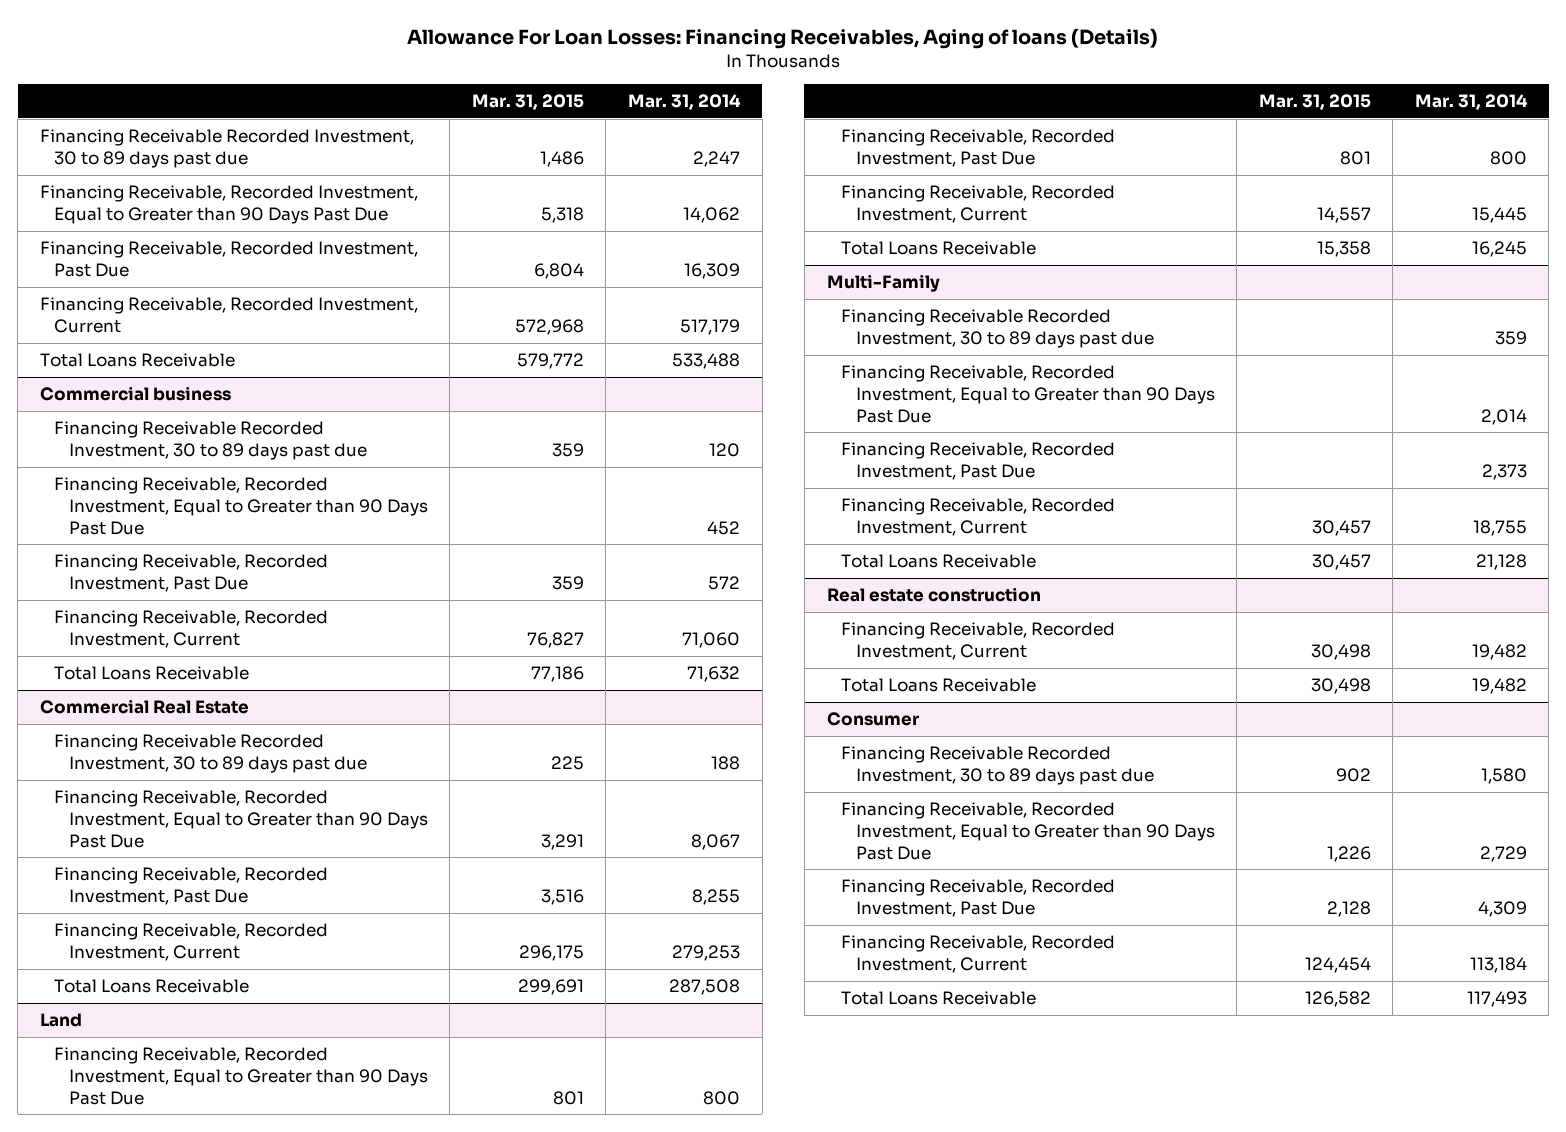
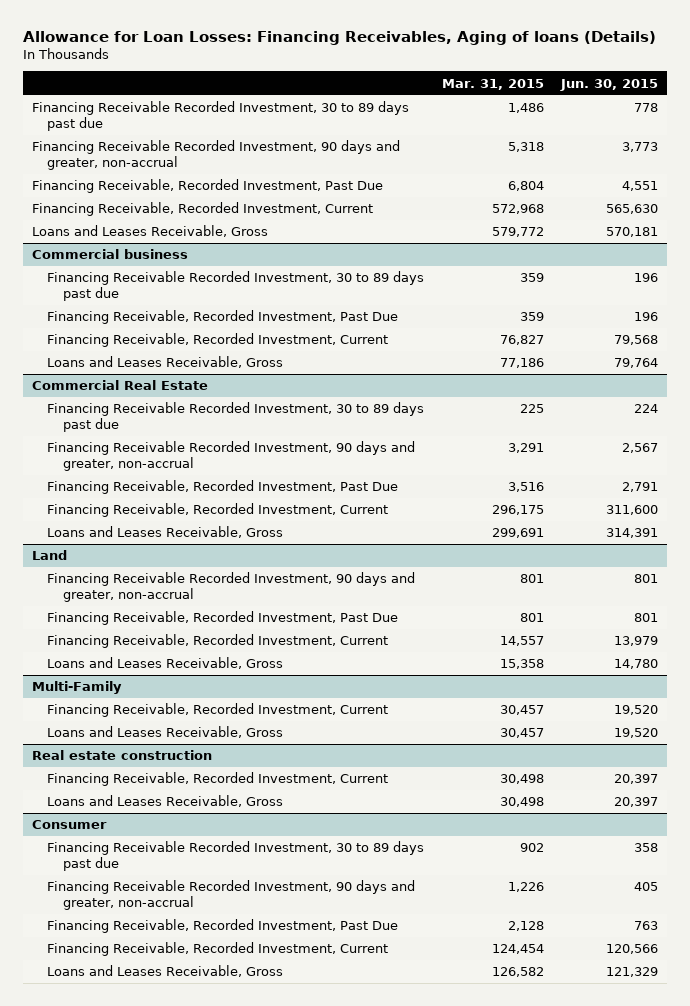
[407,28,1159,50] Allowance For Loan Losses: Financing Receivables, Aging of loans (Details) -> [22,31,656,46] Allowance for Loan Losses: Financing Receivables, Aging of loans (Details)
[627,94,741,111] Mar. 31, 2014 -> none
none -> [560,78,659,91] Jun. 30, 2015
[39,185,418,224] Financing Receivable, Recorded Investment, Equal to Greater than 90 Days Past Due -> [31,140,400,170] Financing Receivable Recorded Investment, 90 days and greater, non-accrual
[39,353,235,368] Total Loans Receivable -> [31,225,268,238] Loans and Leases Receivable, Gross
[54,477,428,535] Financing Receivable, Recorded Investment, Equal to Greater than 90 Days Past Due -> none
[54,666,250,681] Total Loans Receivable -> [47,356,284,369] Loans and Leases Receivable, Gross
[54,790,428,848] Financing Receivable, Recorded Investment, Equal to Greater than 90 Days Past Due -> [47,441,416,471] Financing Receivable Recorded Investment, 90 days and greater, non-accrual
[54,979,250,994] Total Loans Receivable -> [47,526,284,539] Loans and Leases Receivable, Gross
[54,1047,428,1105] Financing Receivable, Recorded Investment, Equal to Greater than 90 Days Past Due -> none
none -> [47,572,416,602] Financing Receivable Recorded Investment, 90 days and greater, non-accrual
[841,241,1037,256] Total Loans Receivable -> [47,657,284,670] Loans and Leases Receivable, Gross
[841,309,1154,348] Financing Receivable Recorded Investment, 30 to 89 days past due -> none
[841,365,1215,423] Financing Receivable, Recorded Investment, Equal to Greater than 90 Days Past Due -> none
[841,442,1116,480] Financing Receivable, Recorded Investment, Past Due -> none
[841,554,1037,569] Total Loans Receivable -> [47,726,284,739] Loans and Leases Receivable, Gross
[841,678,1037,693] Total Loans Receivable -> [47,795,284,808] Loans and Leases Receivable, Gross
[841,802,1215,860] Financing Receivable, Recorded Investment, Equal to Greater than 90 Days Past Due -> [47,880,416,910] Financing Receivable Recorded Investment, 90 days and greater, non-accrual
[841,991,1037,1006] Total Loans Receivable -> [47,965,284,978] Loans and Leases Receivable, Gross

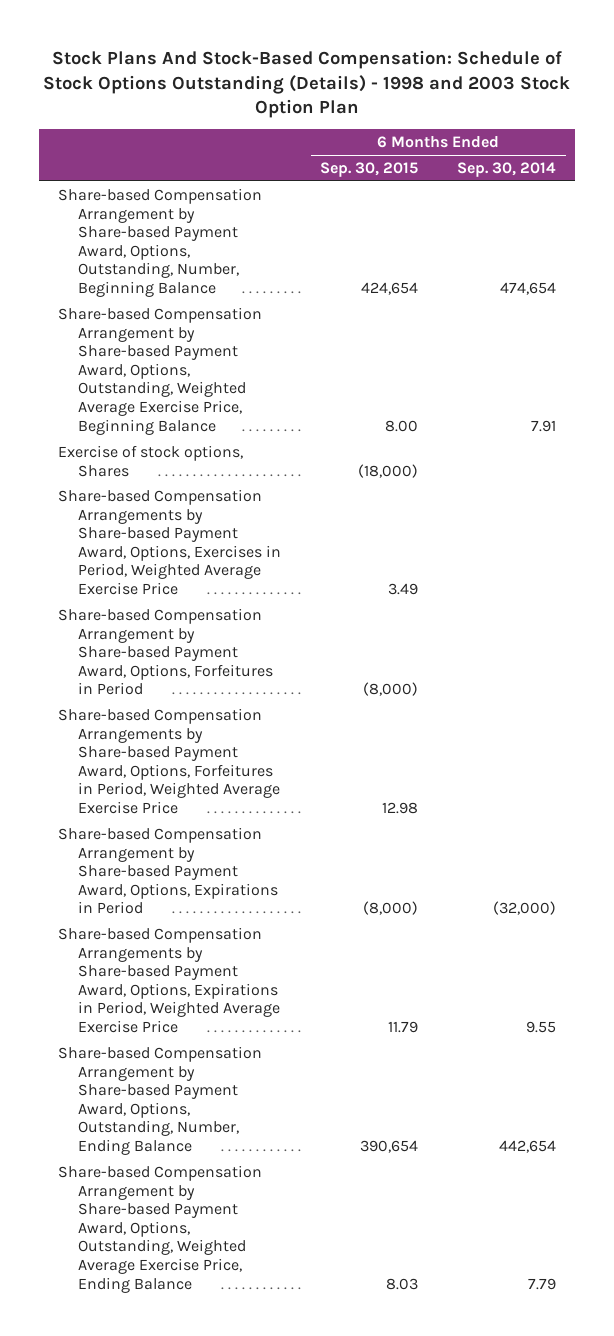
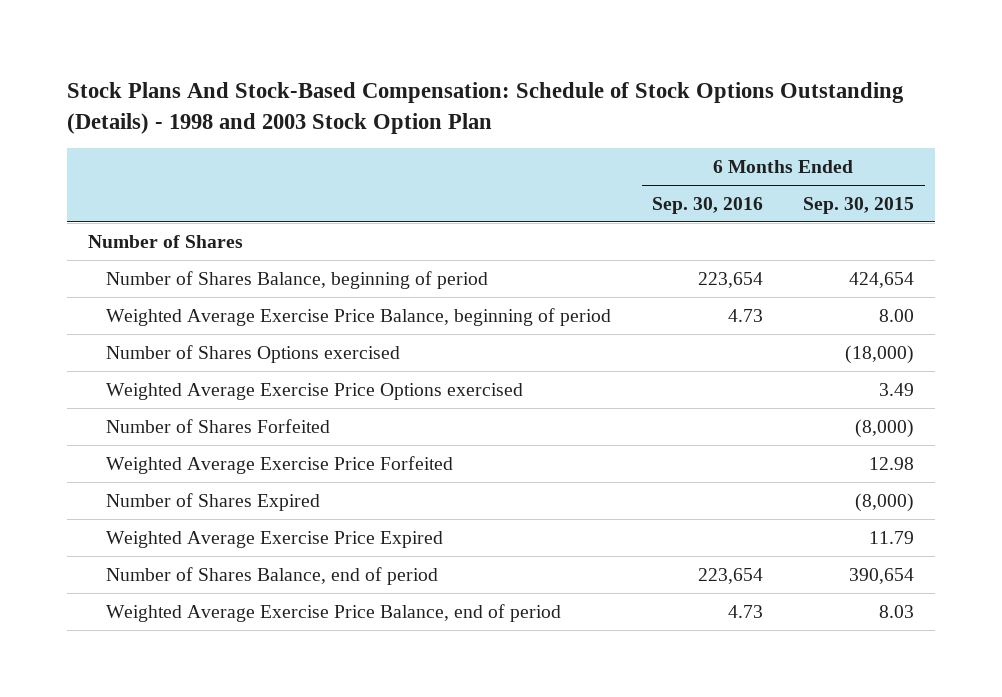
[457,162,557,178] Sep. 30, 2014 -> none
none -> [651,196,763,214] Sep. 30, 2016
none -> [87,234,243,248] Number of Shares
[58,187,263,298] Share-based Compensation Arrangement by Share-based Payment Award, Options, Outstanding, Number, Beginning Balance -> [105,270,488,289] Number of Shares Balance, beginning of period
[58,306,263,435] Share-based Compensation Arrangement by Share-based Payment Award, Options, Outstanding, Weighted Average Exercise Price, Beginning Balance -> [105,307,611,326] Weighted Average Exercise Price Balance, beginning of period
[58,444,244,477] Exercise of stock options, Shares -> [105,344,400,363] Number of Shares Options exercised
[58,488,282,596] Share-based Compensation Arrangements by Share-based Payment Award, Options, Exercises in Period, Weighted Average Exercise Price -> [105,382,523,400] Weighted Average Exercise Price Options exercised
[58,607,274,696] Share-based Compensation Arrangement by Share-based Payment Award, Options, Forfeitures in Period -> [105,418,330,433] Number of Shares Forfeited
[58,707,281,815] Share-based Compensation Arrangements by Share-based Payment Award, Options, Forfeitures in Period, Weighted Average Exercise Price -> [105,455,453,474] Weighted Average Exercise Price Forfeited
[58,826,279,915] Share-based Compensation Arrangement by Share-based Payment Award, Options, Expirations in Period -> [105,492,320,511] Number of Shares Expired
[58,926,281,1034] Share-based Compensation Arrangements by Share-based Payment Award, Options, Expirations in Period, Weighted Average Exercise Price -> [105,530,443,548] Weighted Average Exercise Price Expired
[58,1045,263,1156] Share-based Compensation Arrangement by Share-based Payment Award, Options, Outstanding, Number, Ending Balance -> [105,566,438,585] Number of Shares Balance, end of period
[58,1164,263,1293] Share-based Compensation Arrangement by Share-based Payment Award, Options, Outstanding, Weighted Average Exercise Price, Ending Balance -> [105,603,561,622] Weighted Average Exercise Price Balance, end of period

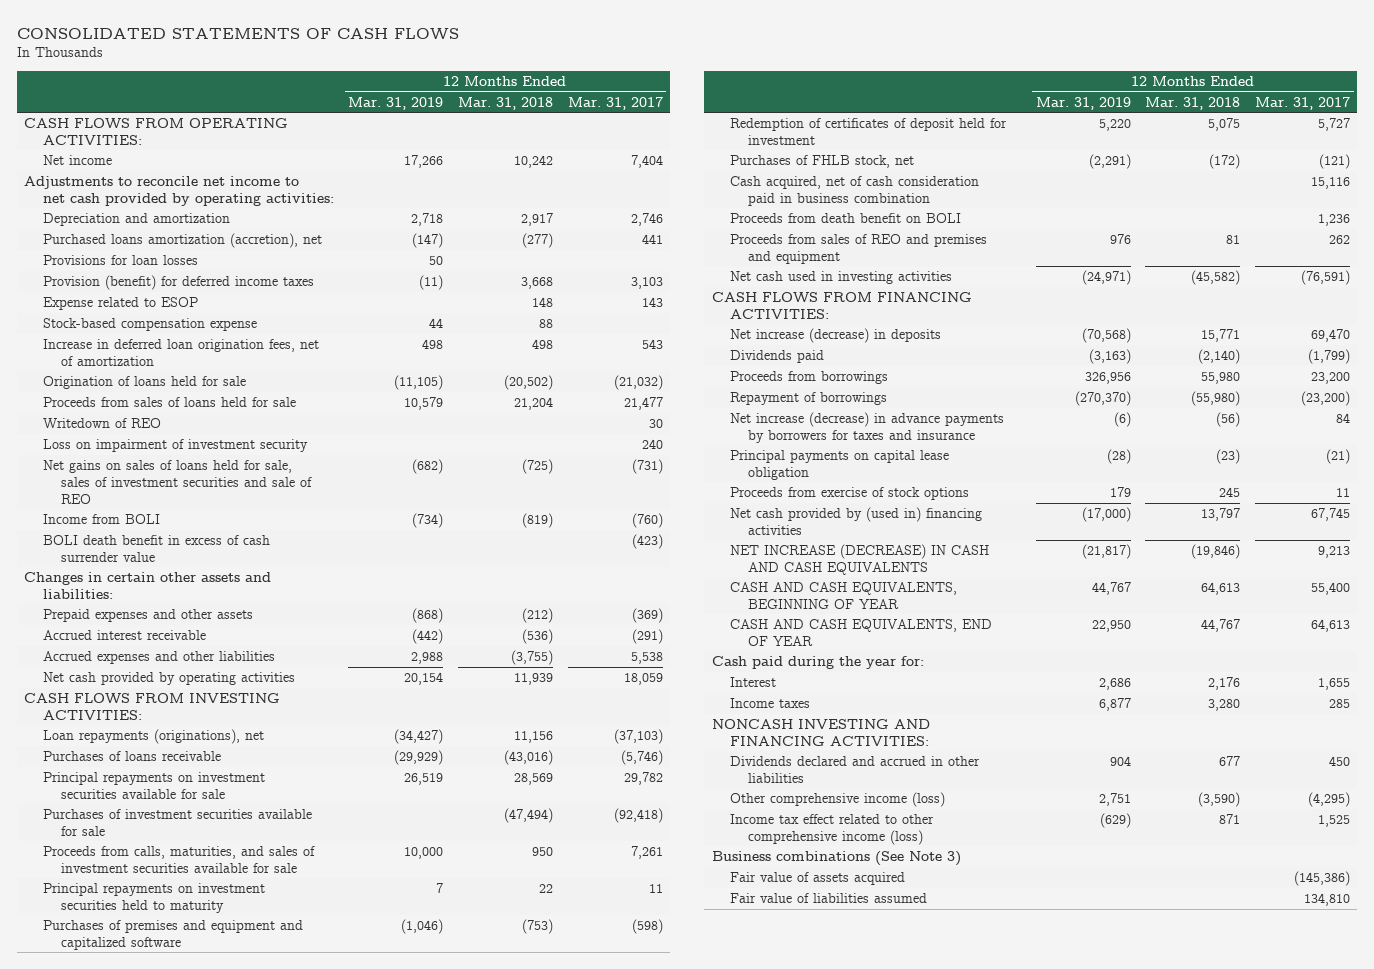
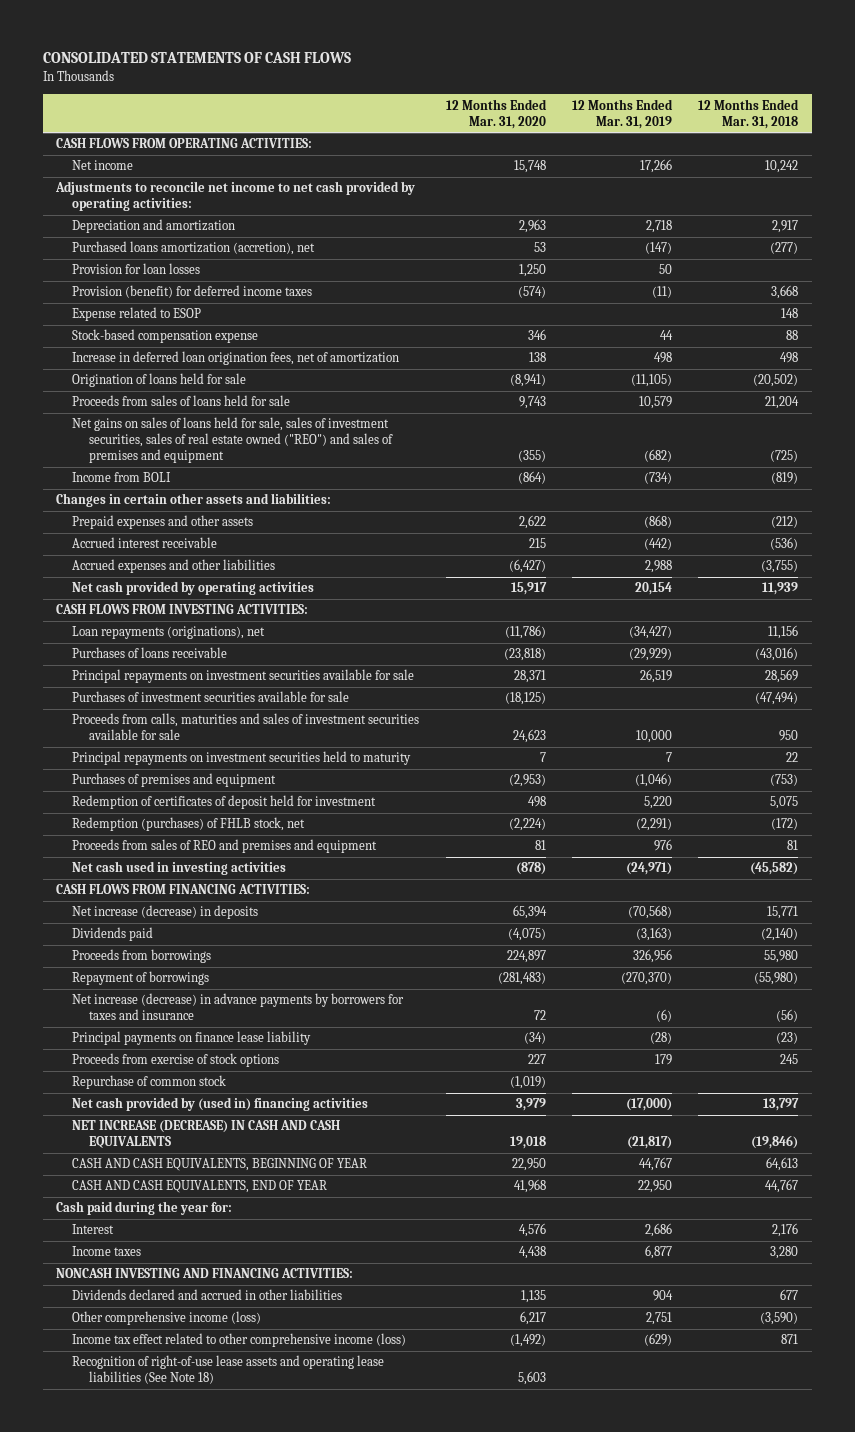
[567,96,663,110] Mar. 31, 2017 -> none
none -> [445,98,547,129] 12 Months Ended Mar. 31, 2020
[42,255,198,266] Provisions for loan losses -> [72,263,201,275] Provision for loan losses
[42,418,161,429] Writedown of REO -> none
[42,439,308,453] Loss on impairment of investment security -> none
[42,460,312,504] Net gains on sales of loans held for sale, sales of investment securities and sale of REO -> [72,417,393,464] Net gains on sales of loans held for sale, sales of investment securities, sales of real estate owned ("REO") and sales of premises and equipment
[42,535,270,562] BOLI death benefit in excess of cash surrender value -> none
[42,846,315,873] Proceeds from calls, maturities, and sales of investment securities available for sale -> [72,713,420,741] Proceeds from calls, maturities and sales of investment securities available for sale
[42,920,303,950] Purchases of premises and equipment and capitalized software -> [72,773,277,788] Purchases of premises and equipment
[729,176,979,206] Cash acquired, net of cash consideration paid in business combination -> none
[729,213,961,224] Proceeds from death benefit on BOLI -> none
[729,155,914,169] Purchases of FHLB stock, net -> [72,817,306,832] Redemption (purchases) of FHLB stock, net
[729,450,949,480] Principal payments on capital lease obligation -> [72,1031,312,1046] Principal payments on finance lease liability
none -> [72,1075,227,1090] Repurchase of common stock
[711,851,961,867] Business combinations (See Note 3) -> none
[729,872,905,886] Fair value of assets acquired -> none
[729,893,927,904] Fair value of liabilities assumed -> none
none -> [72,1355,385,1385] Recognition of right-of-use lease assets and operating lease liabilities (See Note 18)

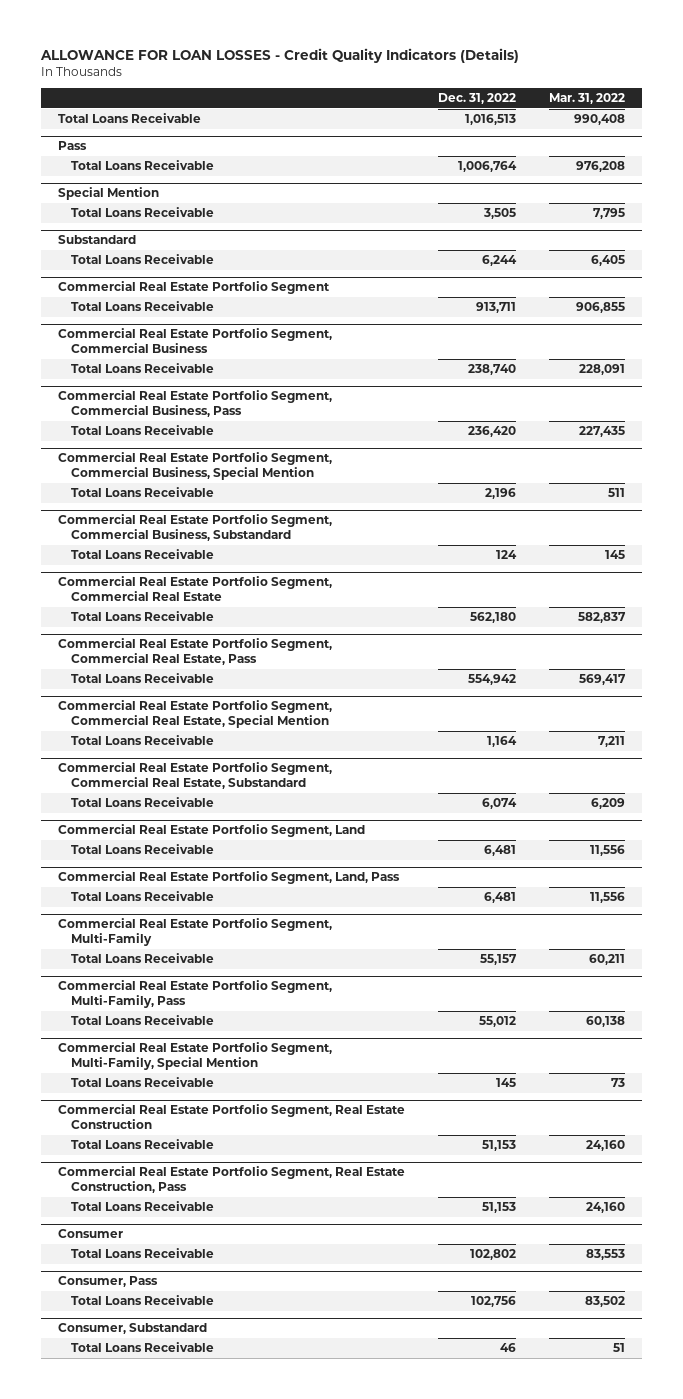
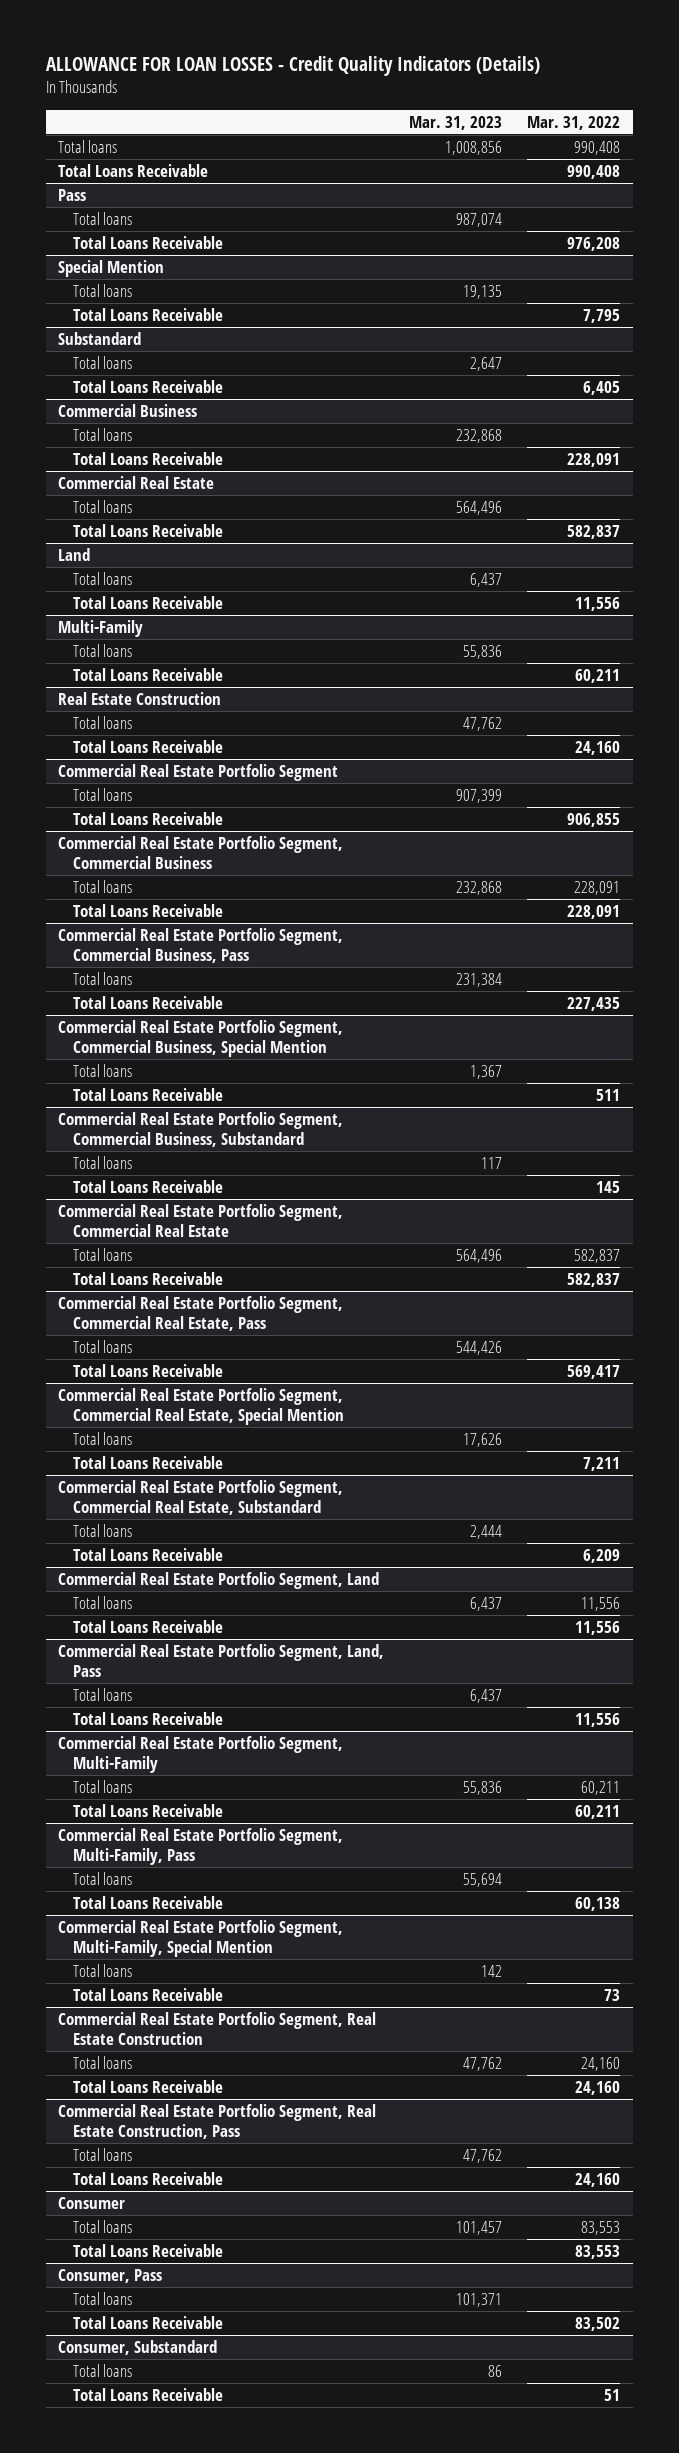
[438,92,517,104] Dec. 31, 2022 -> none
none -> [409,115,503,130] Mar. 31, 2023
none -> [58,139,118,153] Total loans
none -> [73,211,133,225] Total loans
none -> [73,283,133,297] Total loans
none -> [73,355,133,369] Total loans
none -> [58,403,198,417] Commercial Business
none -> [73,427,133,441] Total loans
none -> [73,451,224,465] Total Loans Receivable
none -> [58,475,215,489] Commercial Real Estate
none -> [73,499,133,513] Total loans
none -> [73,523,224,537] Total Loans Receivable
none -> [58,547,91,561] Land
none -> [73,571,133,585] Total loans
none -> [73,595,224,609] Total Loans Receivable
none -> [58,619,144,637] Multi-Family
none -> [73,643,133,657] Total loans
none -> [73,667,224,681] Total Loans Receivable
none -> [58,691,222,705] Real Estate Construction
none -> [73,715,133,729] Total loans
none -> [73,739,224,753] Total Loans Receivable
none -> [73,787,133,801] Total loans
none -> [73,879,133,893] Total loans
none -> [73,971,133,985] Total loans
none -> [73,1063,133,1077] Total loans
none -> [73,1155,133,1169] Total loans
none -> [73,1247,133,1261] Total loans
none -> [73,1339,133,1353] Total loans
none -> [73,1431,133,1445] Total loans
none -> [73,1523,133,1537] Total loans
none -> [73,1595,133,1609] Total loans
none -> [73,1687,133,1701] Total loans
none -> [73,1779,133,1793] Total loans
none -> [73,1871,133,1885] Total loans
none -> [73,1963,133,1977] Total loans
none -> [73,2055,133,2069] Total loans
none -> [73,2147,133,2161] Total loans
none -> [73,2219,133,2233] Total loans
none -> [73,2291,133,2305] Total loans
none -> [73,2363,133,2377] Total loans

